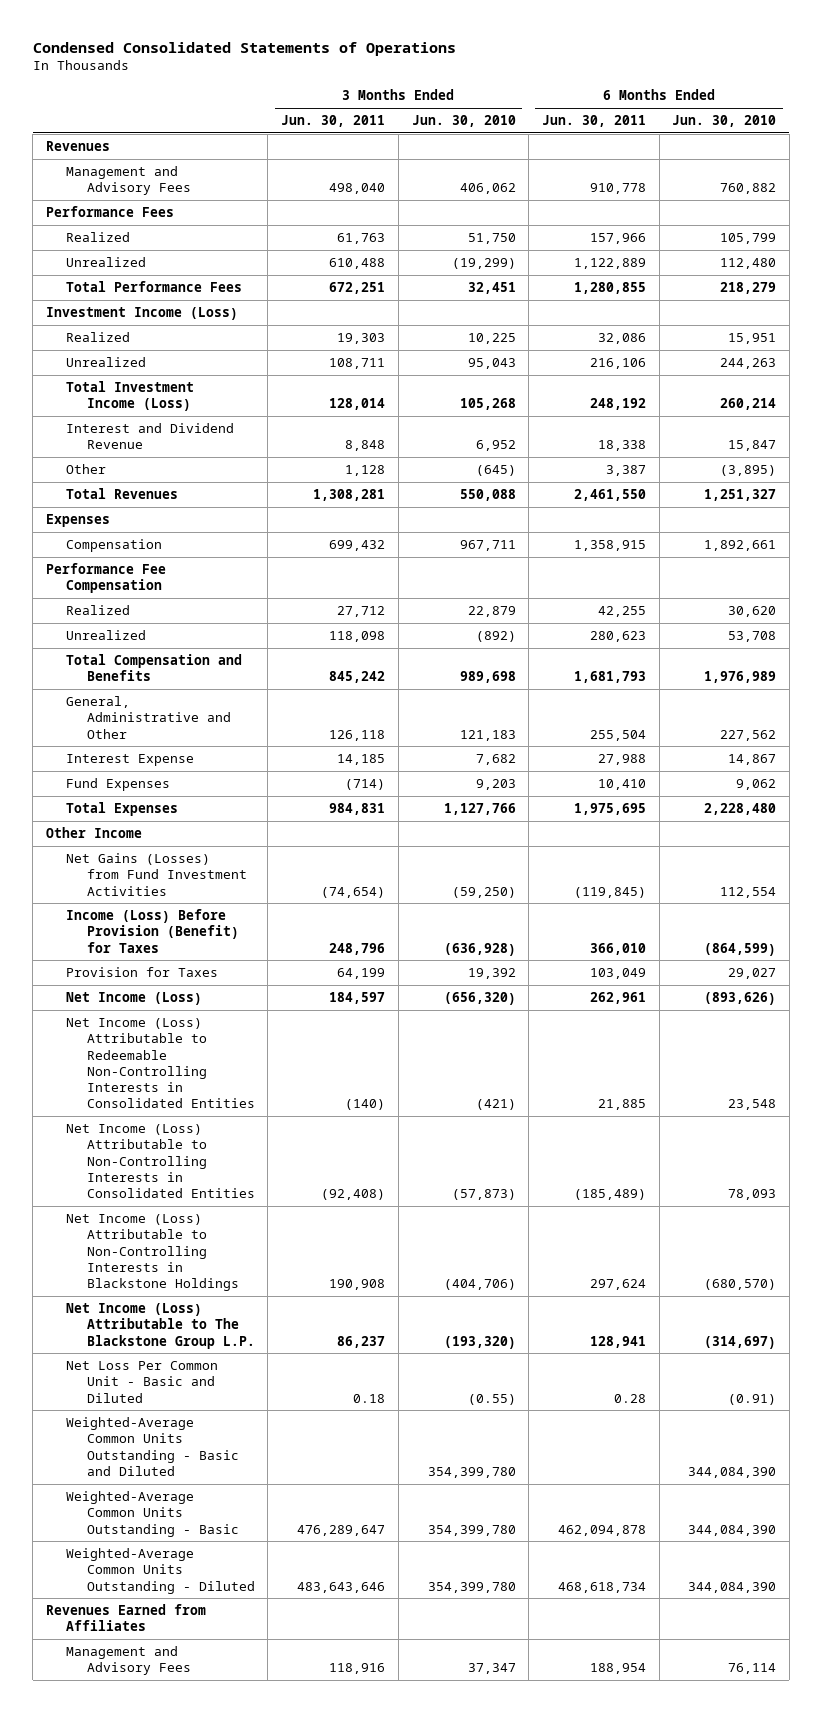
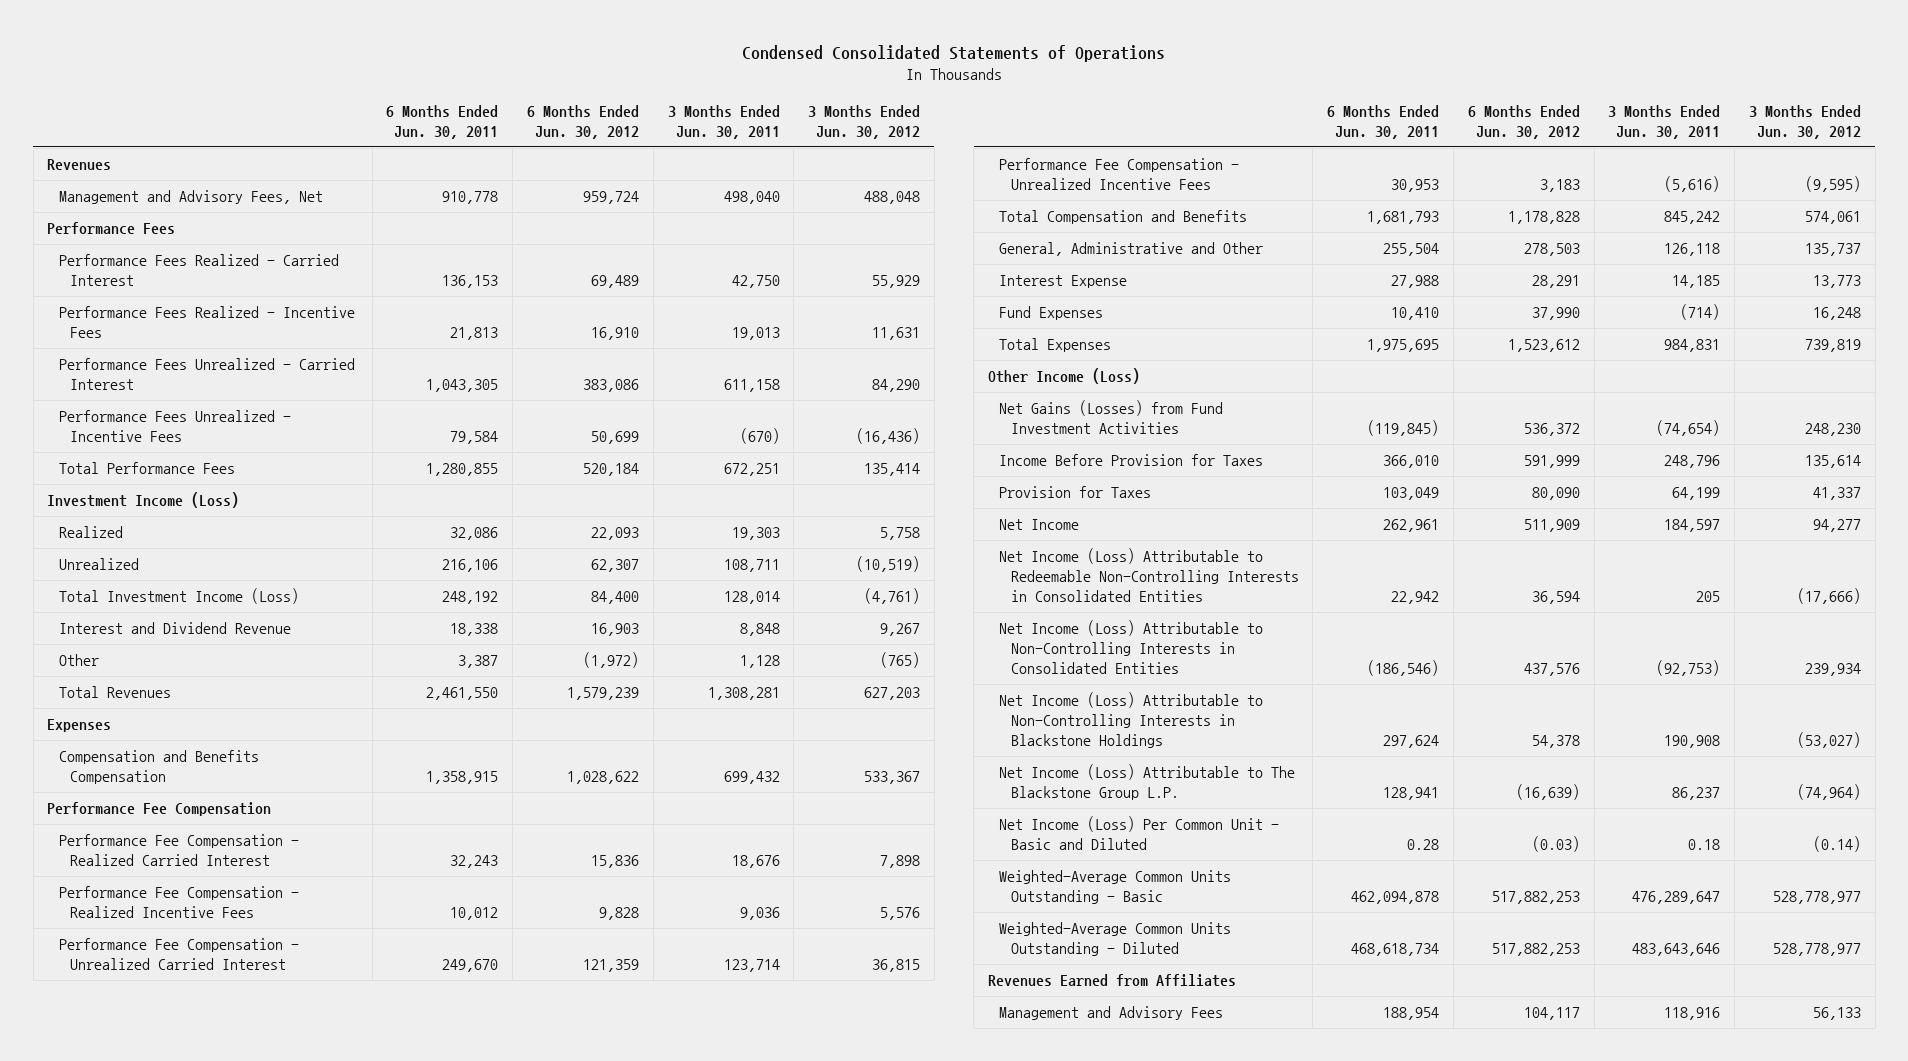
[411,115,516,128] Jun. 30, 2010 -> none
[672,115,777,128] Jun. 30, 2010 -> none
none -> [527,104,640,139] 6 Months Ended Jun. 30, 2012
none -> [808,104,921,139] 3 Months Ended Jun. 30, 2012
[66,166,191,196] Management and Advisory Fees -> [58,190,323,205] Management and Advisory Fees, Net
[66,232,131,243] Realized -> none
[66,257,147,268] Unrealized -> none
none -> [58,254,339,287] Performance Fees Realized - Carried Interest
none -> [58,306,355,339] Performance Fees Realized - Incentive Fees
none -> [58,358,355,391] Performance Fees Unrealized - Carried Interest
none -> [58,410,291,443] Performance Fees Unrealized - Incentive Fees
[66,539,163,553] Compensation -> [58,750,259,785] Compensation and Benefits Compensation
[66,605,131,616] Realized -> none
[66,630,147,641] Unrealized -> none
none -> [58,834,299,867] Performance Fee Compensation - Realized Carried Interest
none -> [58,886,299,919] Performance Fee Compensation - Realized Incentive Fees
none -> [58,938,299,971] Performance Fee Compensation - Unrealized Carried Interest
none -> [999,158,1240,191] Performance Fee Compensation - Unrealized Incentive Fees
[45,827,142,839] Other Income -> [988,368,1141,385] Other Income (Loss)
[66,909,239,953] Income (Loss) Before Provision (Benefit) for Taxes -> [999,454,1264,467] Income Before Provision for Taxes
[66,992,203,1006] Net Income (Loss) -> [999,519,1080,531] Net Income
[345,1099,386,1111] (140) -> [1696,591,1721,603] 205
[597,1099,646,1111] 21,885 -> [1391,591,1440,605] 22,942
[321,1189,386,1201] (92,408) -> [1656,660,1721,677] (92,753)
[573,1189,646,1201] (185,489) -> [1367,660,1440,677] (186,546)
[66,1417,239,1476] Weighted-Average Common Units Outstanding - Basic and Diluted -> none
[66,1361,219,1403] Net Loss Per Common Unit - Basic and Diluted -> [999,816,1280,851] Net Income (Loss) Per Common Unit - Basic and Diluted

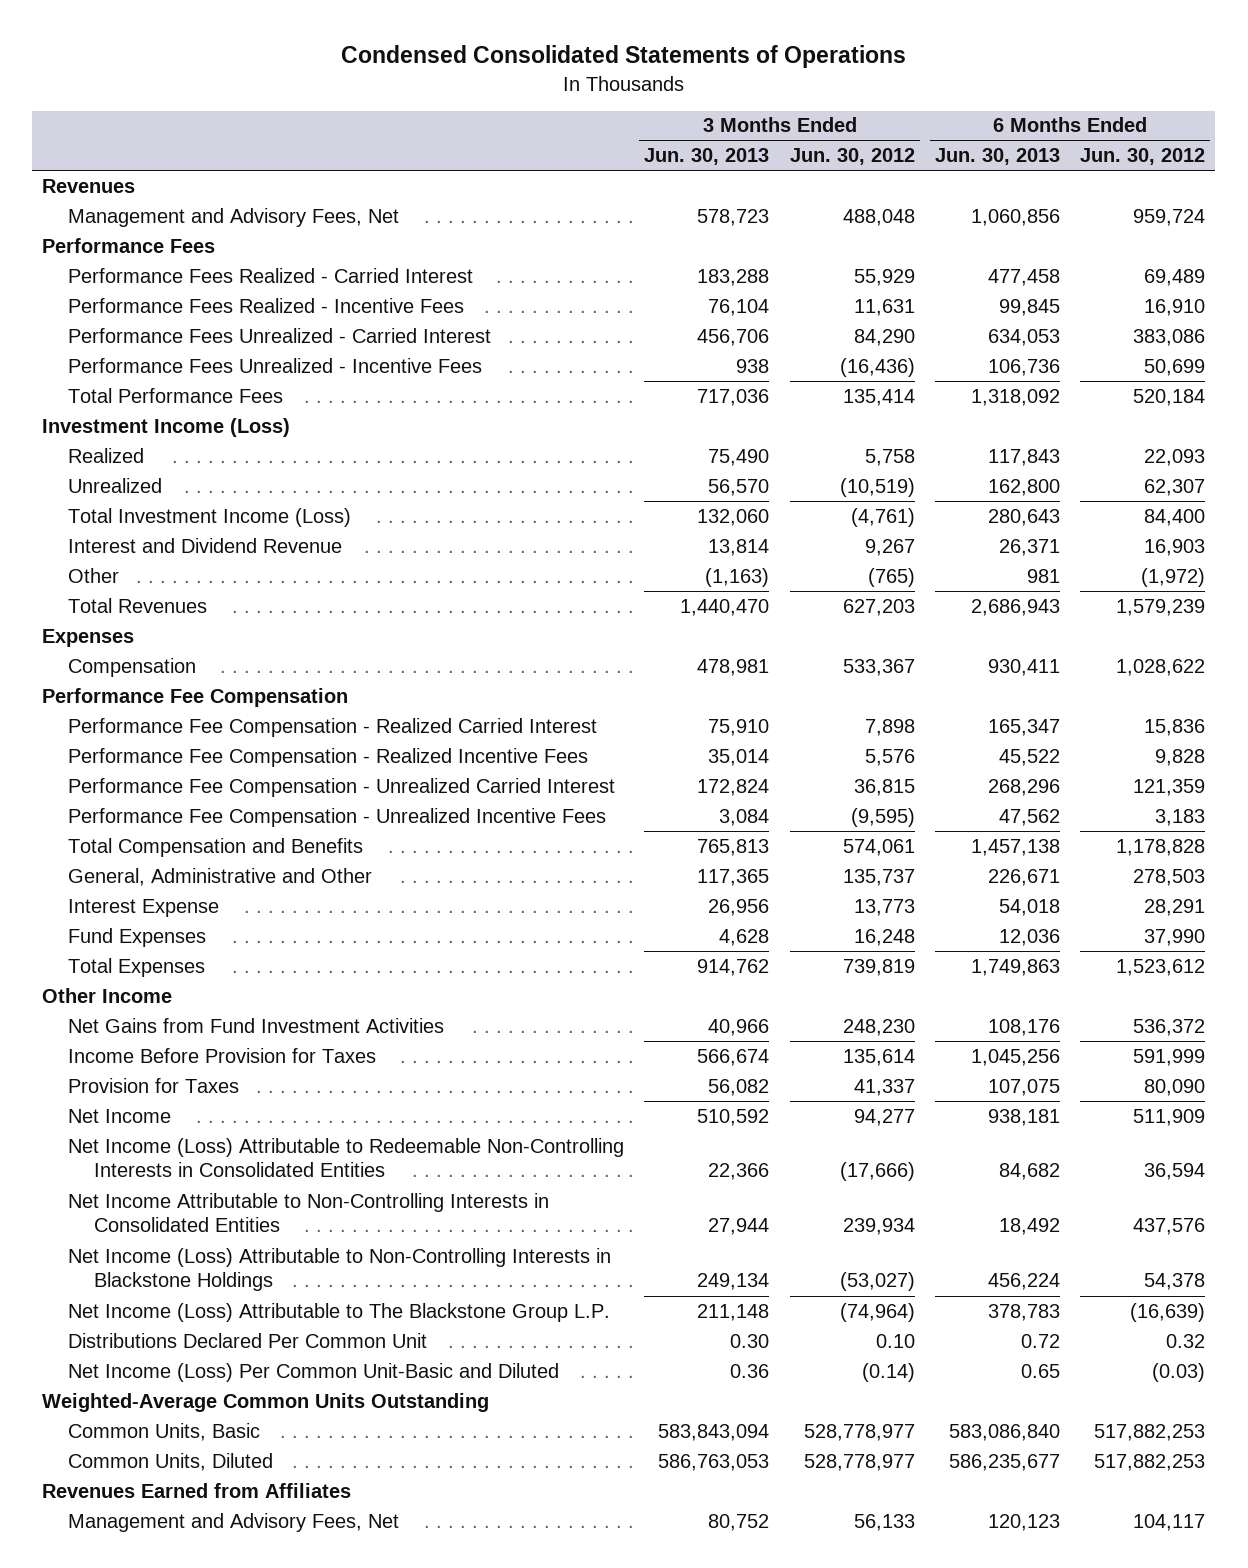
[386,104,499,139] 6 Months Ended Jun. 30, 2011 -> none
[667,104,780,139] 3 Months Ended Jun. 30, 2011 -> none
none -> [644,148,770,166] Jun. 30, 2013
none -> [934,148,1060,166] Jun. 30, 2013
[58,750,259,785] Compensation and Benefits Compensation -> [68,657,197,677] Compensation
[988,368,1141,385] Other Income (Loss) -> [42,987,173,1003] Other Income
[999,400,1224,435] Net Gains (Losses) from Fund Investment Activities -> [68,1017,445,1033] Net Gains from Fund Investment Activities
[999,620,1264,675] Net Income (Loss) Attributable to Non-Controlling Interests in Consolidated Entities -> [68,1192,550,1233] Net Income Attributable to Non-Controlling Interests in Consolidated Entities
none -> [68,1332,428,1348] Distributions Declared Per Common Unit
[999,816,1280,851] Net Income (Loss) Per Common Unit - Basic and Diluted -> [68,1362,560,1382] Net Income (Loss) Per Common Unit-Basic and Diluted
none -> [42,1392,490,1412] Weighted-Average Common Units Outstanding
[999,870,1232,905] Weighted-Average Common Units Outstanding - Basic -> [68,1422,261,1441] Common Units, Basic
[999,922,1232,957] Weighted-Average Common Units Outstanding - Diluted -> [68,1452,274,1471] Common Units, Diluted
[999,1006,1224,1021] Management and Advisory Fees -> [68,1512,400,1532] Management and Advisory Fees, Net

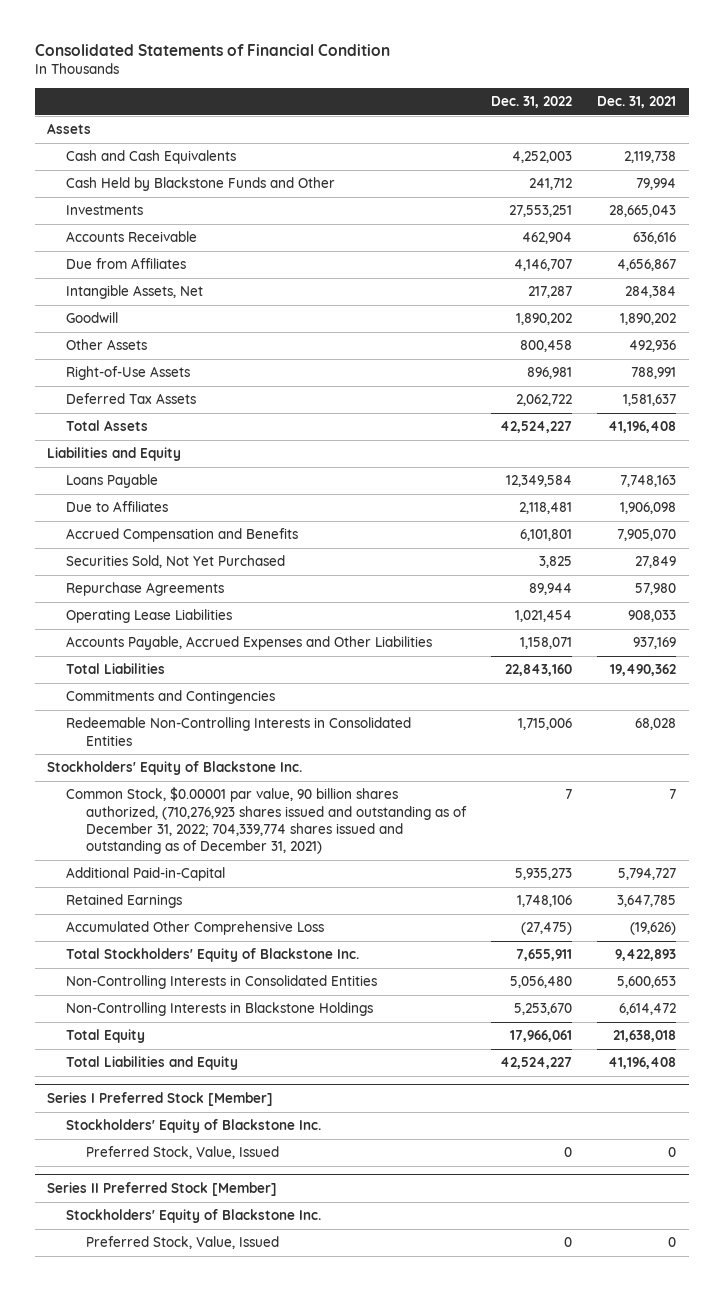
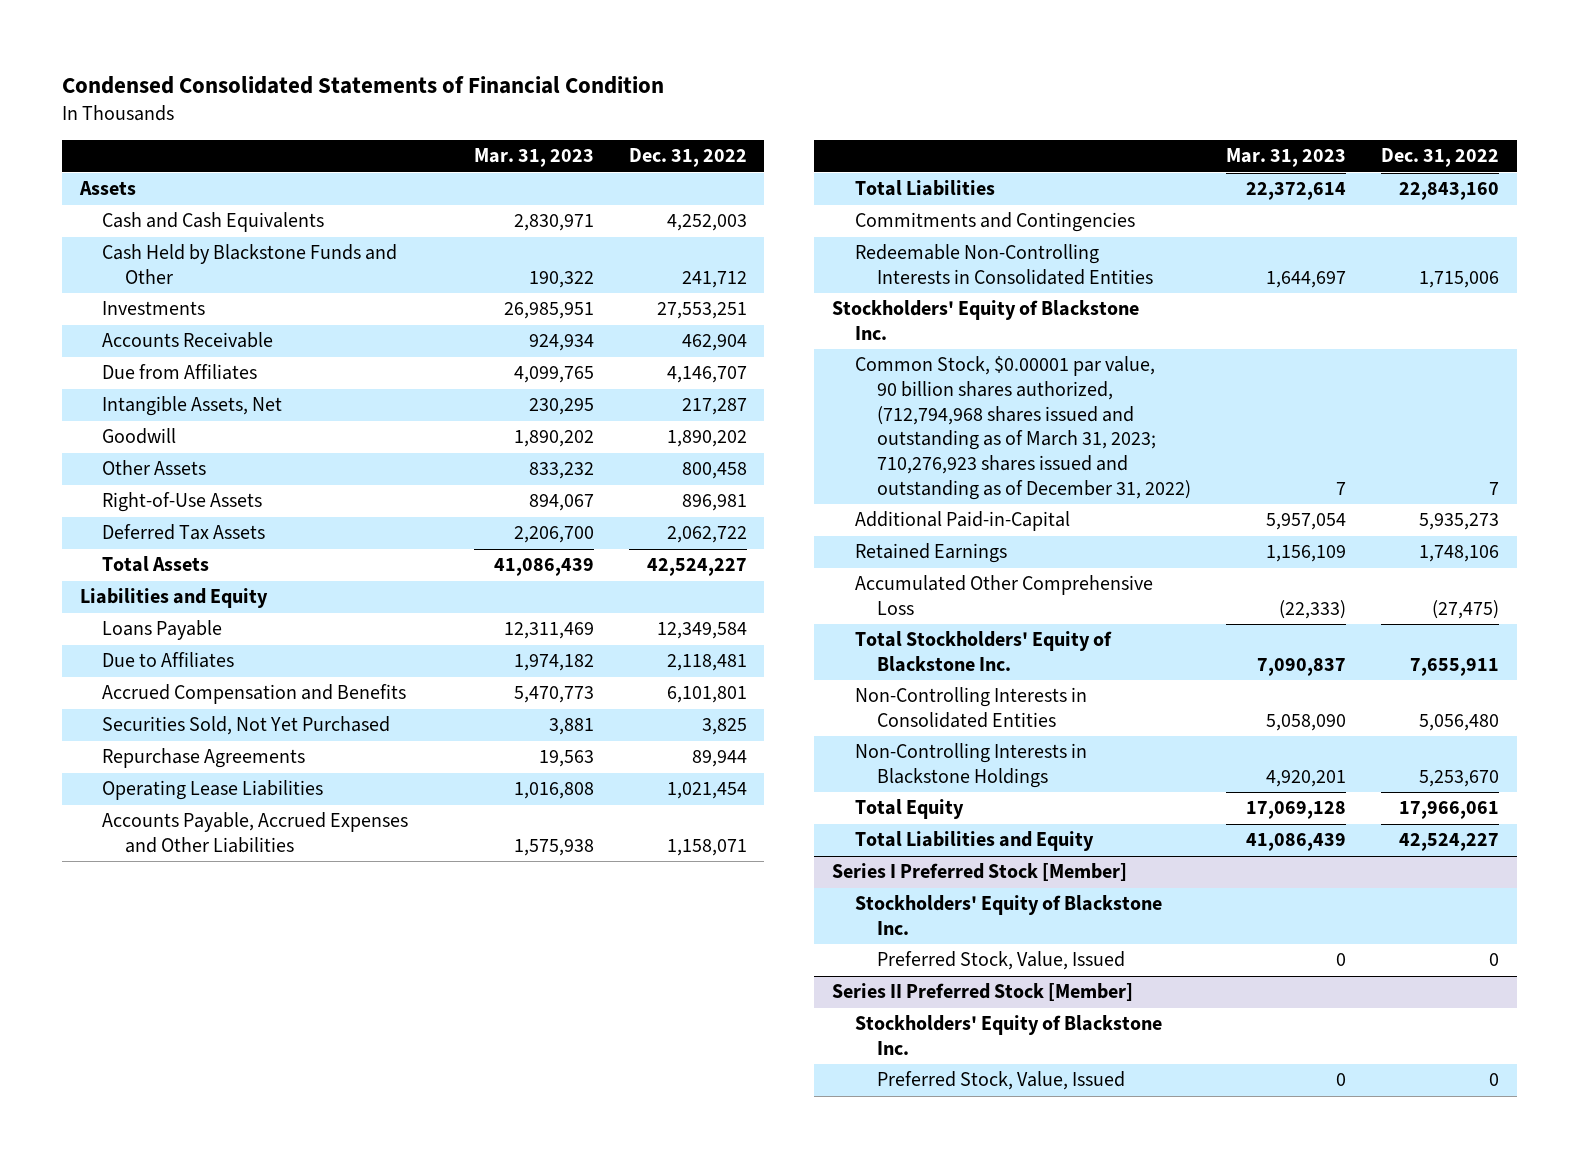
[34,43,390,56] Consolidated Statements of Financial Condition -> [62,76,665,95] Condensed Consolidated Statements of Financial Condition
[596,96,676,109] Dec. 31, 2021 -> none
none -> [474,148,595,168] Mar. 31, 2023
[66,787,467,855] Common Stock, $0.00001 par value, 90 billion shares authorized, (710,276,923 shares issued and outstanding as of December 31, 2022; 704,339,774 shares issued and outstanding as of December 31, 2021) -> [854,356,1192,500] Common Stock, $0.00001 par value, 90 billion shares authorized, (712,794,968 shares issued and outstanding as of March 31, 2023; 710,276,923 shares issued and outstanding as of December 31, 2022)

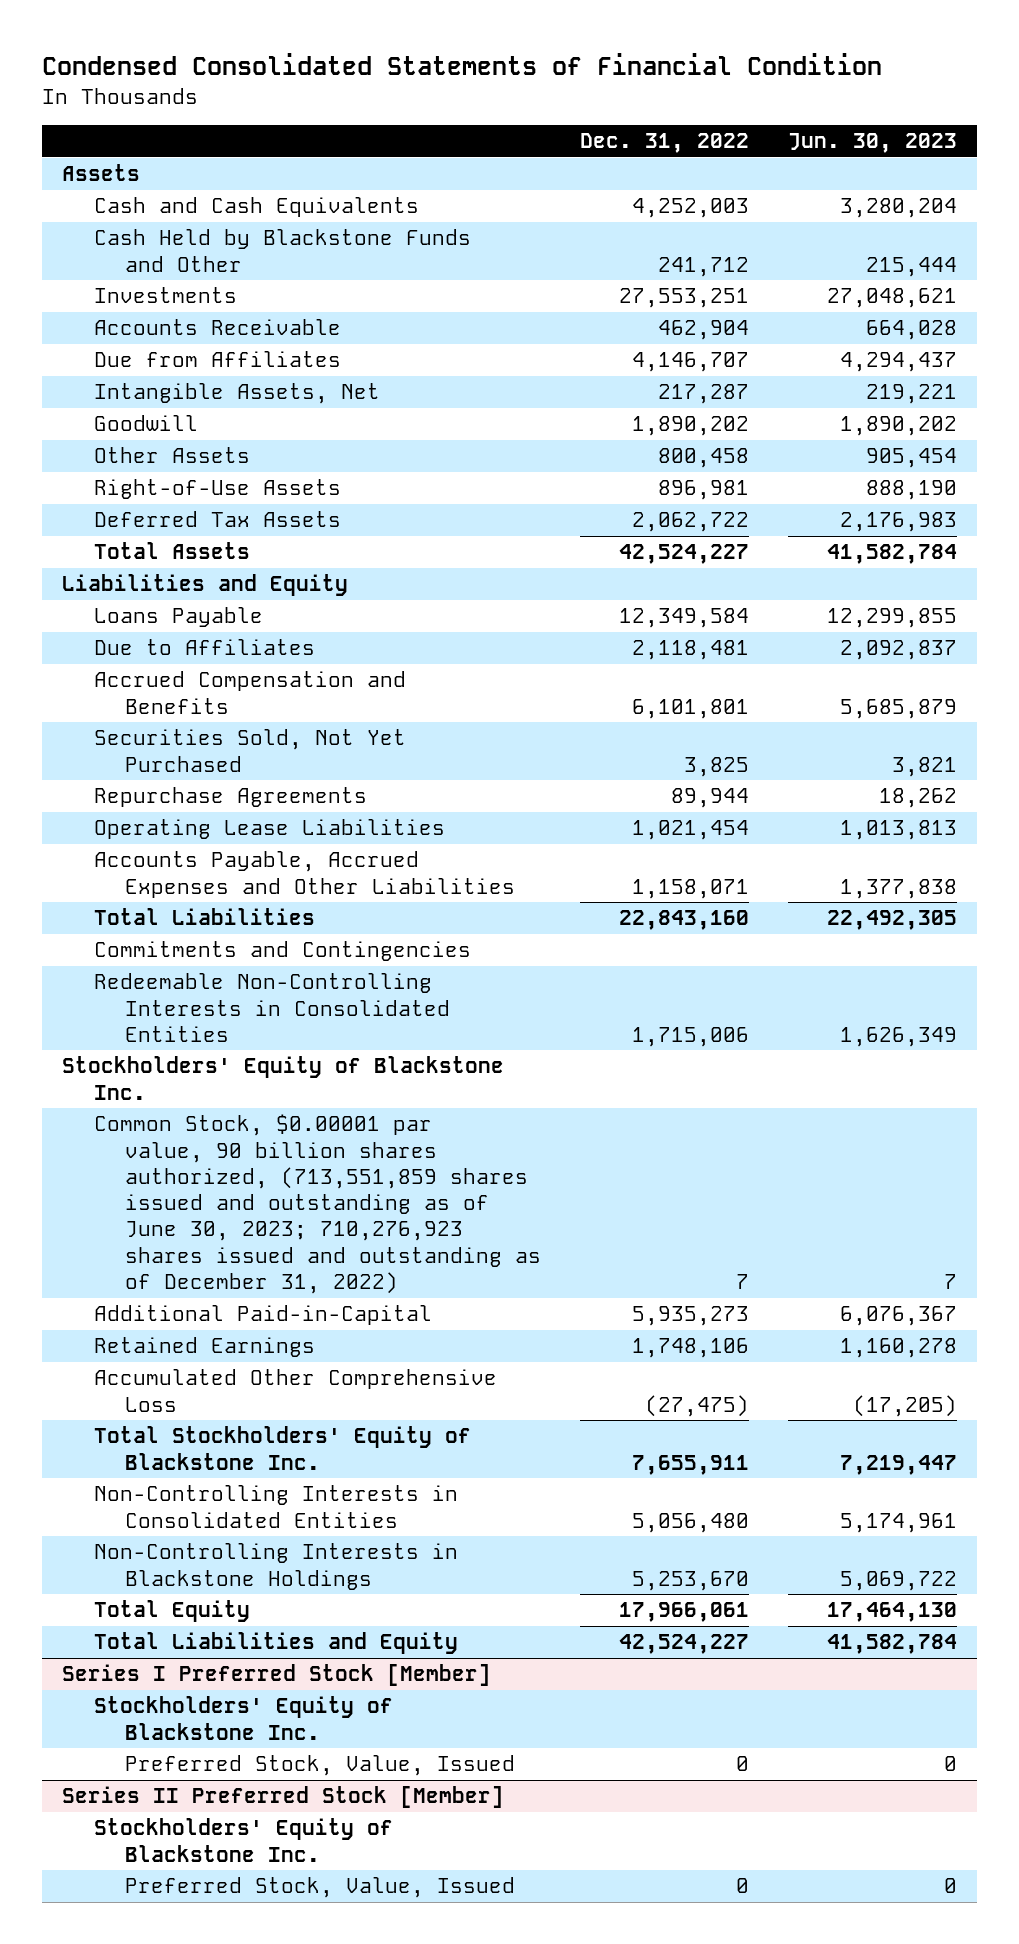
[474,148,595,168] Mar. 31, 2023 -> none
none -> [788,133,958,154] Jun. 30, 2023
[854,356,1192,500] Common Stock, $0.00001 par value, 90 billion shares authorized, (712,794,968 shares issued and outstanding as of March 31, 2023; 710,276,923 shares issued and outstanding as of December 31, 2022) -> [93,1114,542,1295] Common Stock, $0.00001 par value, 90 billion shares authorized, (713,551,859 shares issued and outstanding as of June 30, 2023; 710,276,923 shares issued and outstanding as of December 31, 2022)

